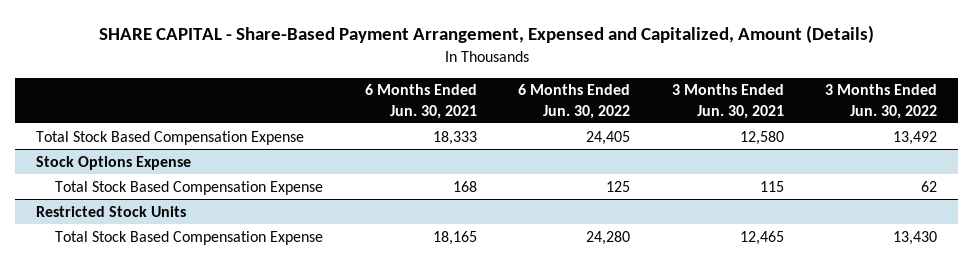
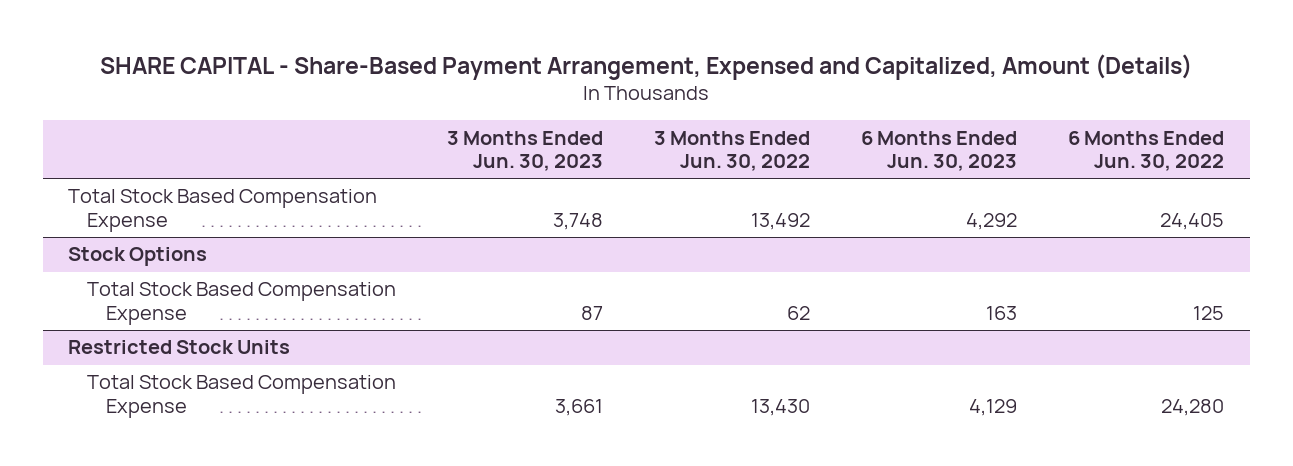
[364,84,477,119] 6 Months Ended Jun. 30, 2021 -> none
[671,84,784,119] 3 Months Ended Jun. 30, 2021 -> none
none -> [447,130,604,172] 3 Months Ended Jun. 30, 2023
none -> [861,130,1018,172] 6 Months Ended Jun. 30, 2023
[36,155,192,170] Stock Options Expense -> [68,247,208,267] Stock Options

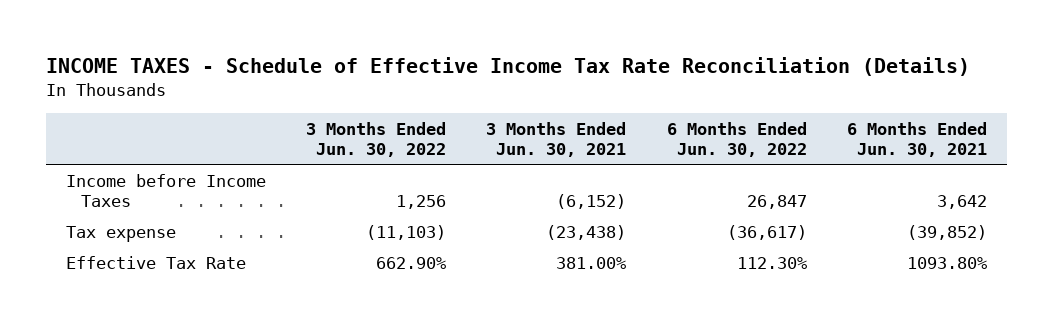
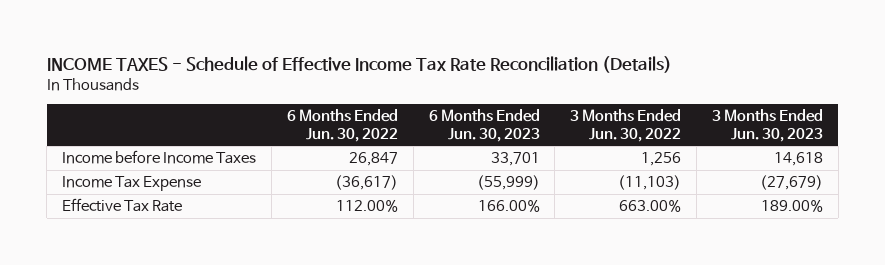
[486,121,627,157] 3 Months Ended Jun. 30, 2021 -> none
[846,121,987,157] 6 Months Ended Jun. 30, 2021 -> none
none -> [428,109,540,142] 6 Months Ended Jun. 30, 2023
none -> [711,109,823,142] 3 Months Ended Jun. 30, 2023
[66,225,177,242] Tax expense -> [62,176,202,192] Income Tax Expense
[376,256,447,269] 662.90% -> [619,199,682,213] 663.00%
[736,256,807,269] 112.30% -> [335,199,398,213] 112.00%

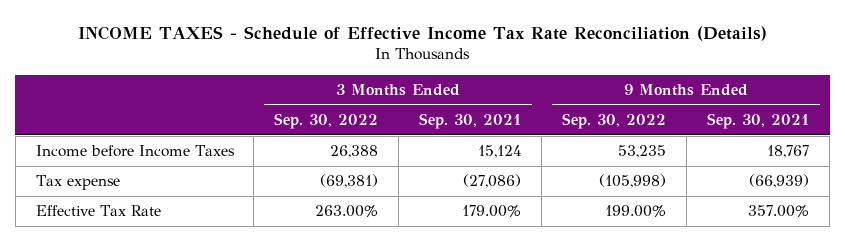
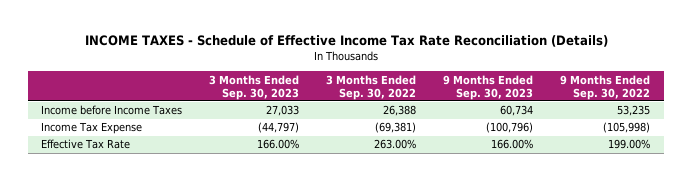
[419,113,522,130] Sep. 30, 2021 -> none
[707,113,810,130] Sep. 30, 2021 -> none
none -> [209,74,300,100] 3 Months Ended Sep. 30, 2023
none -> [443,74,534,100] 9 Months Ended Sep. 30, 2023
[35,175,120,191] Tax expense -> [41,122,143,135] Income Tax Expense

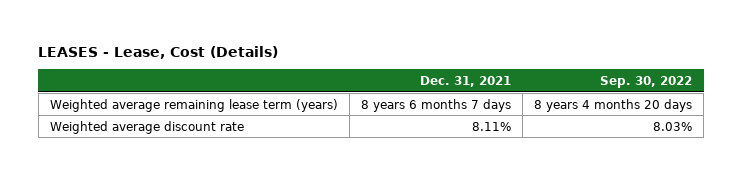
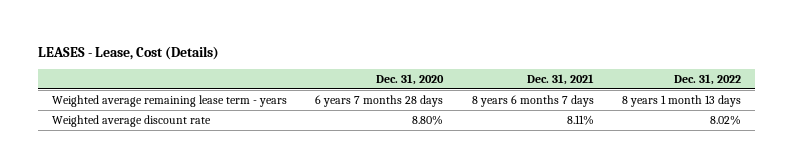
[599,75,692,88] Sep. 30, 2022 -> none
none -> [376,73,445,85] Dec. 31, 2020
none -> [674,73,742,85] Dec. 31, 2022
[49,98,338,112] Weighted average remaining lease term (years) -> [51,95,287,108] Weighted average remaining lease term - years

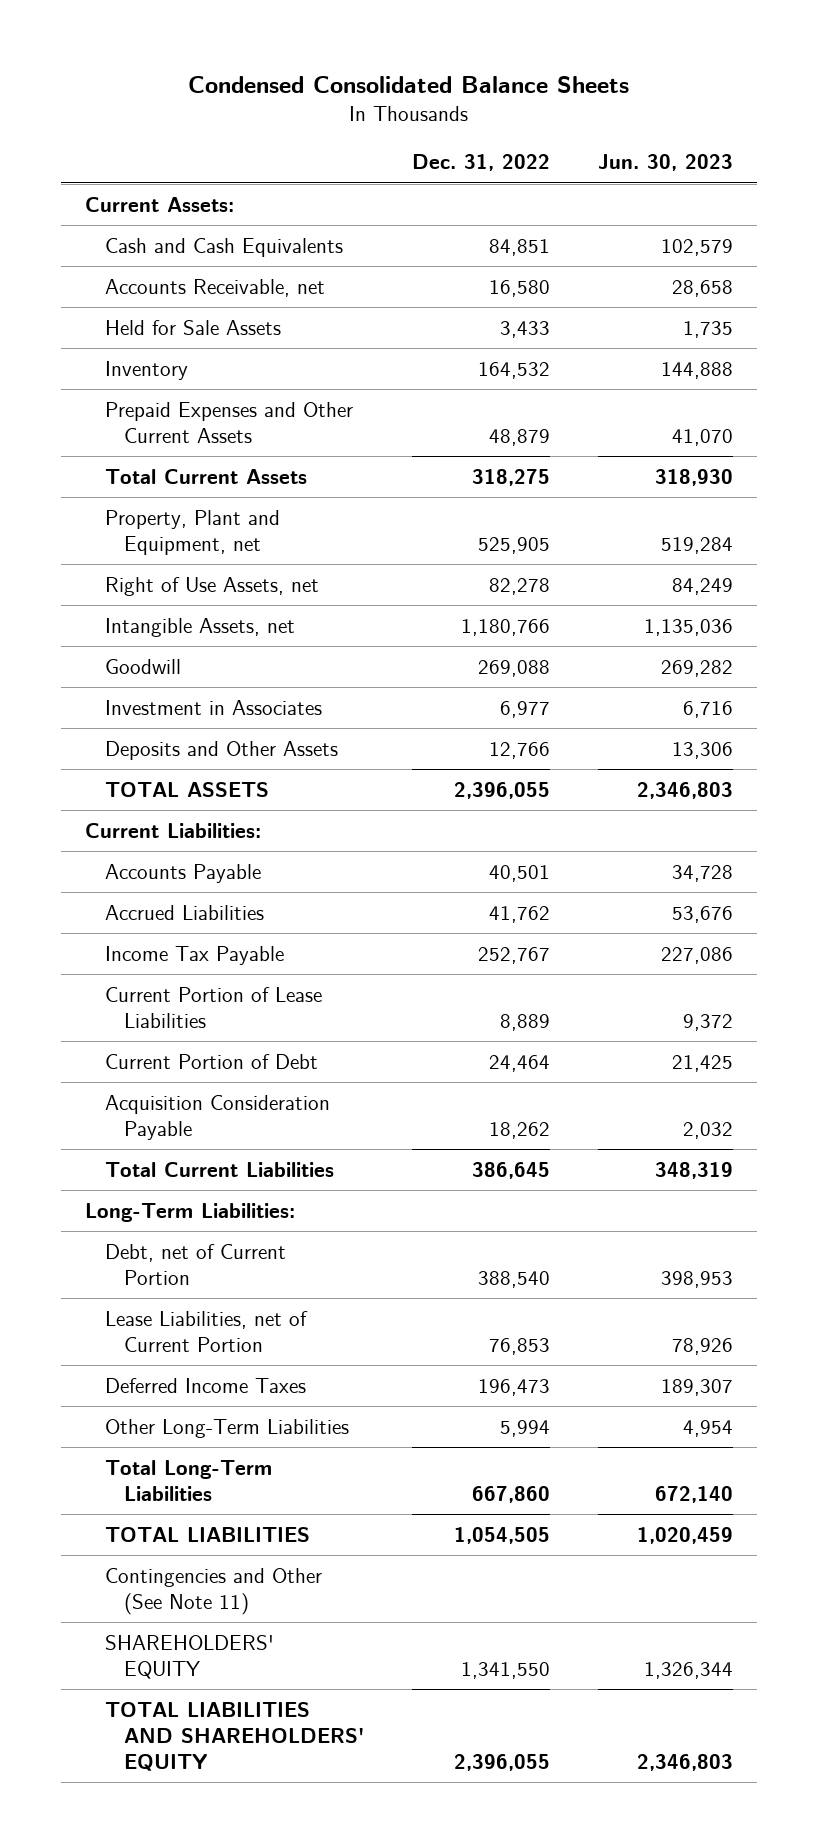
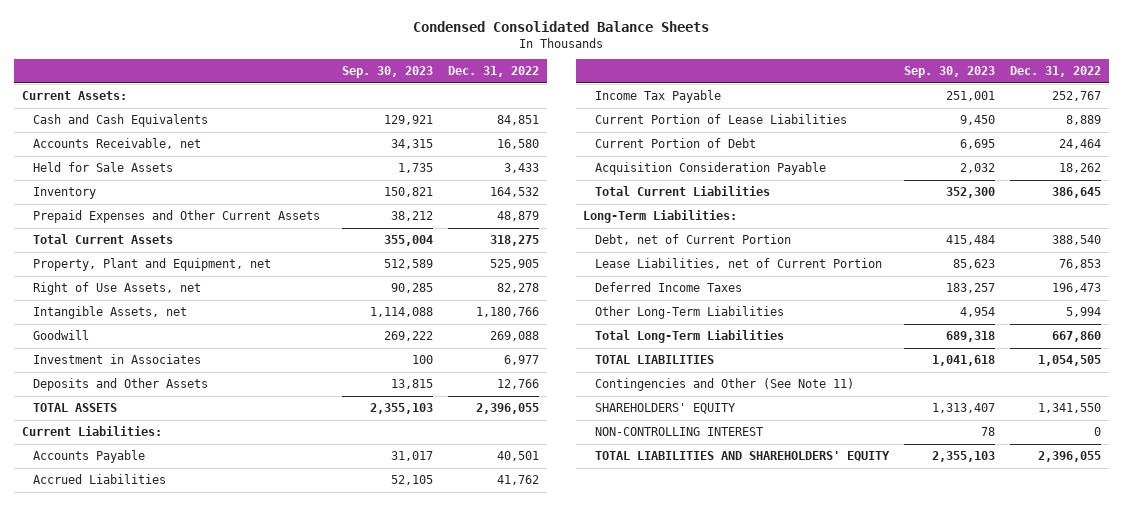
[598,154,734,172] Jun. 30, 2023 -> none
none -> [342,66,434,79] Sep. 30, 2023
none -> [595,427,764,437] NON-CONTROLLING INTEREST

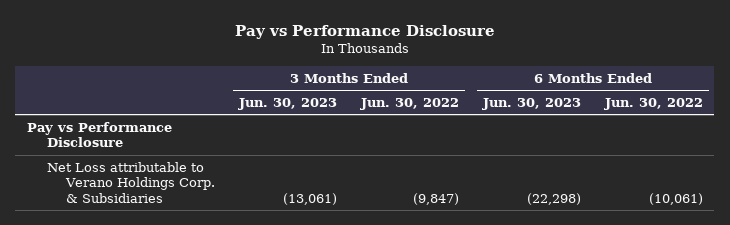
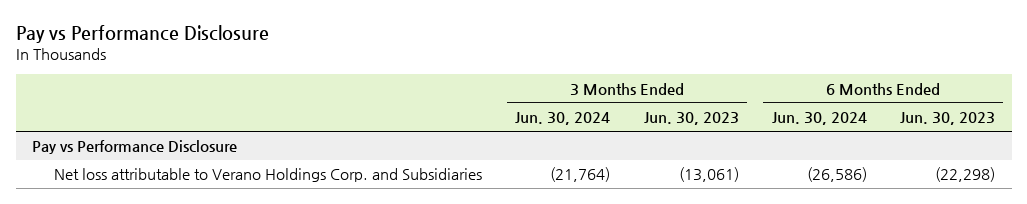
[359,97,459,110] Jun. 30, 2022 -> none
[603,97,703,110] Jun. 30, 2022 -> none
none -> [515,112,611,126] Jun. 30, 2024
none -> [771,112,867,126] Jun. 30, 2024
[46,161,216,204] Net Loss attributable to Verano Holdings Corp. & Subsidiaries -> [54,168,483,183] Net loss attributable to Verano Holdings Corp. and Subsidiaries

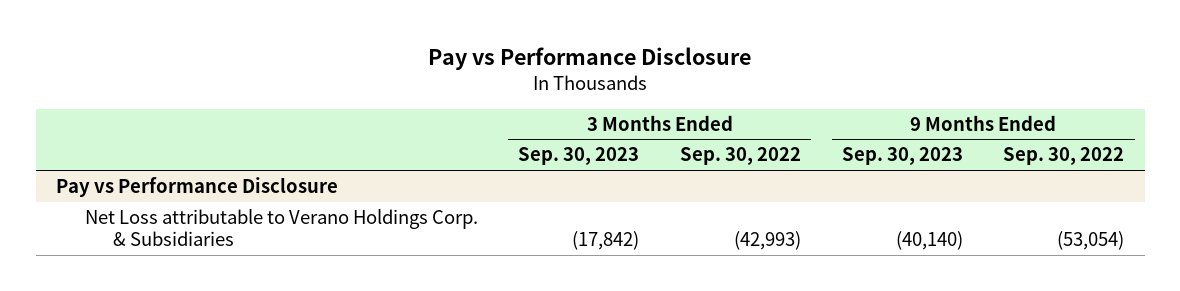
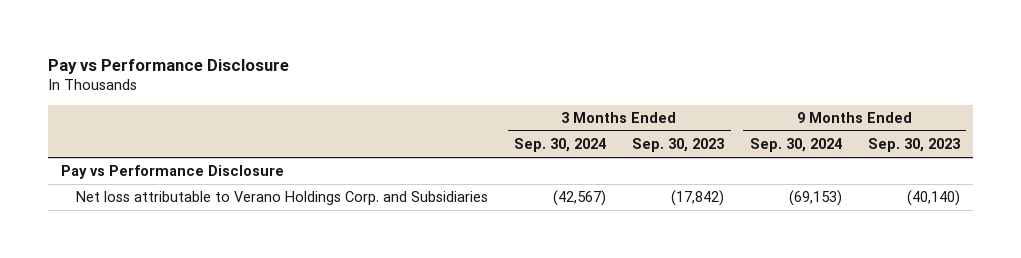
[680,147,802,166] Sep. 30, 2022 -> none
[1003,147,1125,166] Sep. 30, 2022 -> none
none -> [514,138,607,153] Sep. 30, 2024
none -> [749,138,842,153] Sep. 30, 2024
[84,209,478,247] Net Loss attributable to Verano Holdings Corp. & Subsidiaries -> [76,191,489,206] Net loss attributable to Verano Holdings Corp. and Subsidiaries

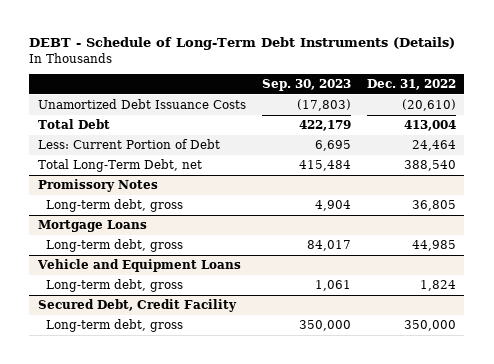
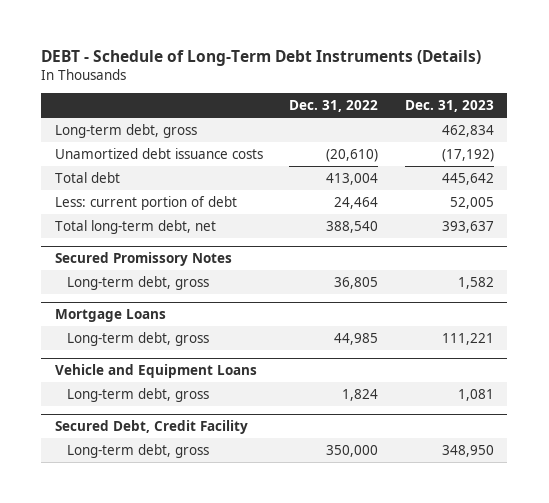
[261,79,351,92] Sep. 30, 2023 -> none
none -> [404,100,494,113] Dec. 31, 2023
none -> [54,123,197,138] Long-term debt, gross
[37,99,246,110] Unamortized Debt Issuance Costs -> [54,147,263,159] Unamortized debt issuance costs
[37,119,110,130] Total Debt -> [54,171,120,183] Total debt
[37,139,220,150] Less: Current Portion of Debt -> [54,195,237,210] Less: current portion of debt
[37,159,202,173] Total Long-Term Debt, net -> [54,219,216,234] Total long-term debt, net
[37,179,158,193] Promissory Notes -> [54,252,232,267] Secured Promissory Notes

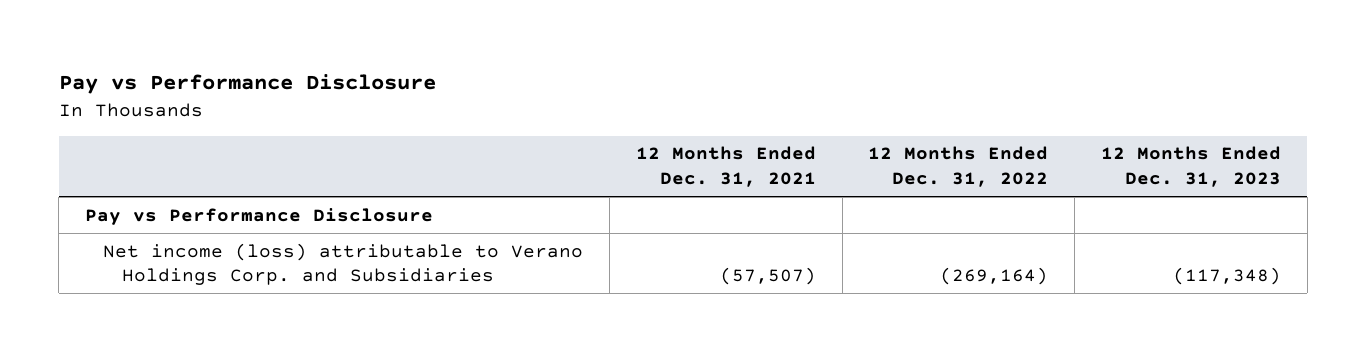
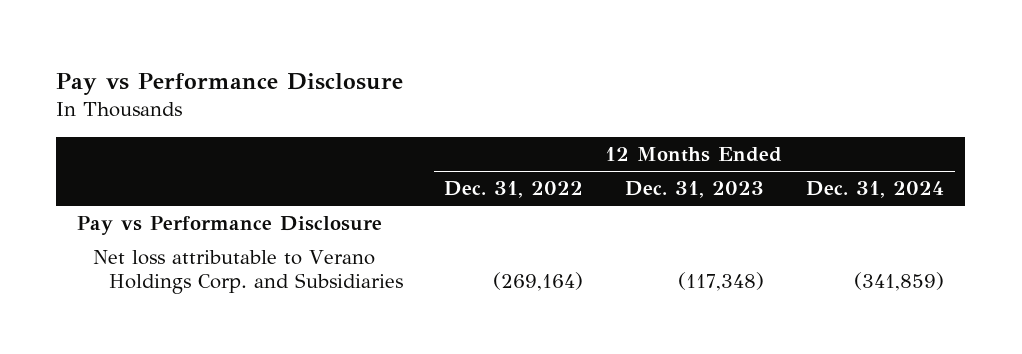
[635,146,816,187] 12 Months Ended Dec. 31, 2021 -> none
none -> [806,181,945,199] Dec. 31, 2024
[103,242,584,286] Net income (loss) attributable to Verano Holdings Corp. and Subsidiaries -> [93,250,403,294] Net loss attributable to Verano Holdings Corp. and Subsidiaries

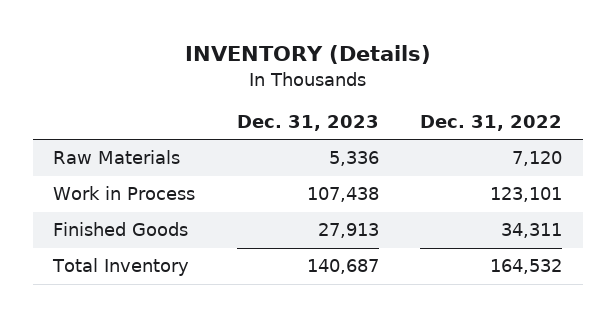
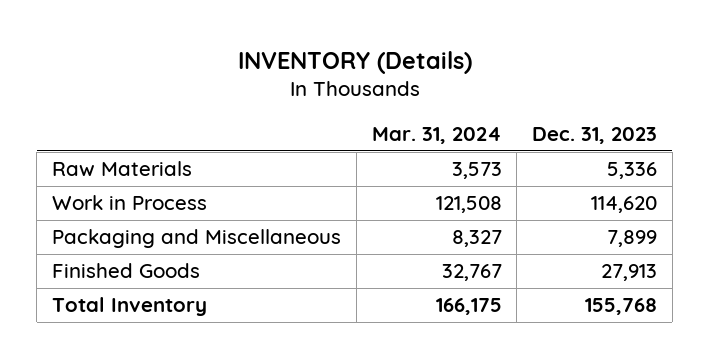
[420,115,563,132] Dec. 31, 2022 -> none
none -> [371,126,502,144] Mar. 31, 2024
[306,187,379,203] 107,438 -> [591,196,658,214] 114,620
none -> [52,229,342,249] Packaging and Miscellaneous
[306,259,379,275] 140,687 -> [585,298,658,316] 155,768

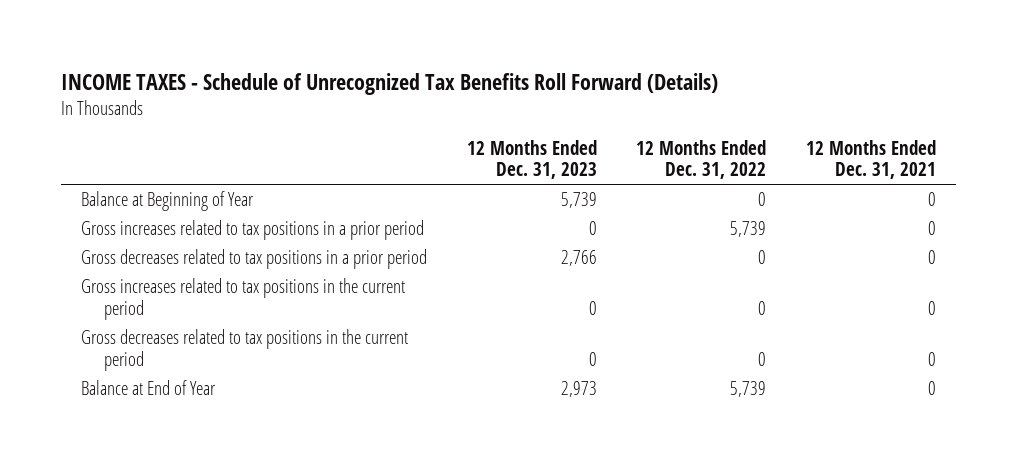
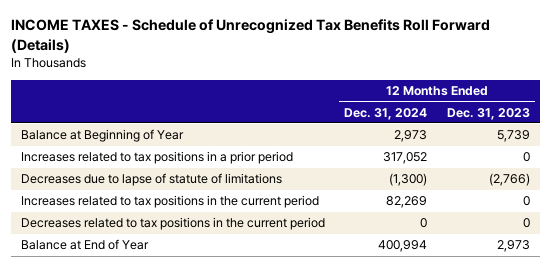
[636,139,767,180] 12 Months Ended Dec. 31, 2022 -> none
[805,139,936,180] 12 Months Ended Dec. 31, 2021 -> none
none -> [344,107,428,120] Dec. 31, 2024
[81,249,428,270] Gross decreases related to tax positions in a prior period -> none
[81,220,425,241] Gross increases related to tax positions in a prior period -> [20,151,293,165] Increases related to tax positions in a prior period
none -> [20,173,282,187] Decreases due to lapse of statute of limitations
[81,278,406,320] Gross increases related to tax positions in the current period -> [20,195,319,209] Increases related to tax positions in the current period
[81,329,409,371] Gross decreases related to tax positions in the current period -> [20,217,325,231] Decreases related to tax positions in the current period

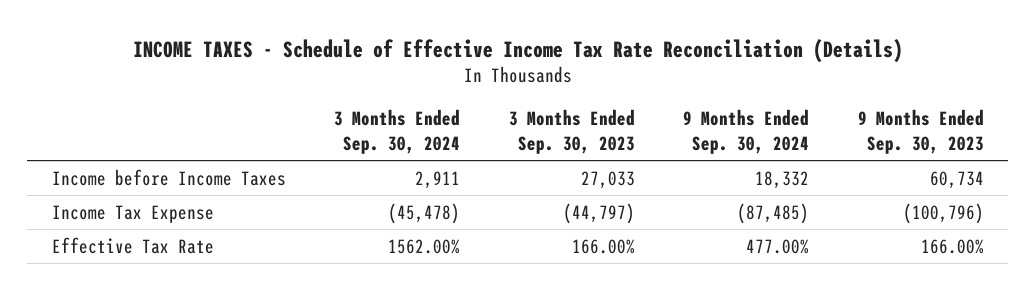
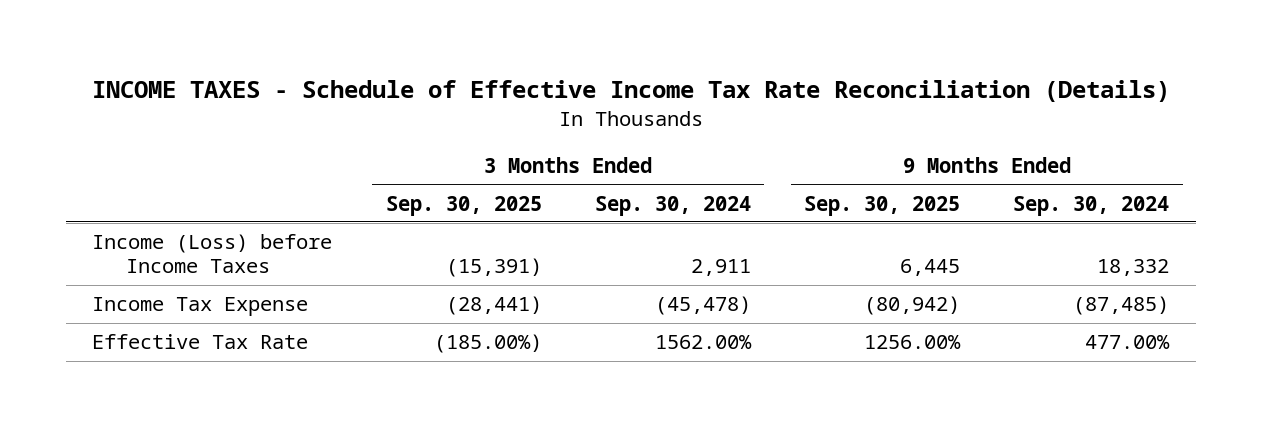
[508,109,635,154] 3 Months Ended Sep. 30, 2023 -> none
[857,109,984,154] 9 Months Ended Sep. 30, 2023 -> none
none -> [385,195,542,216] Sep. 30, 2025
none -> [804,195,961,216] Sep. 30, 2025
[51,168,286,186] Income before Income Taxes -> [92,234,333,274] Income (Loss) before Income Taxes

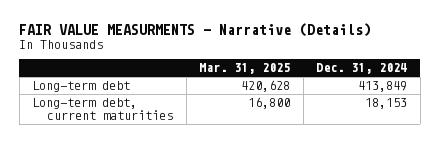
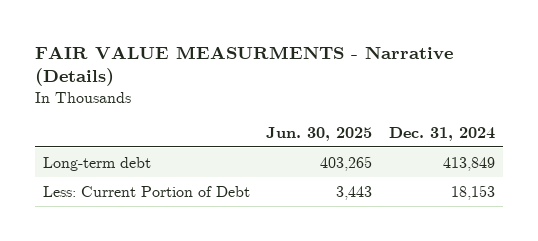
[199,63,291,75] Mar. 31, 2025 -> none
none -> [266,127,373,142] Jun. 30, 2025
[32,98,174,121] Long-term debt, current maturities -> [42,185,250,197] Less: Current Portion of Debt

